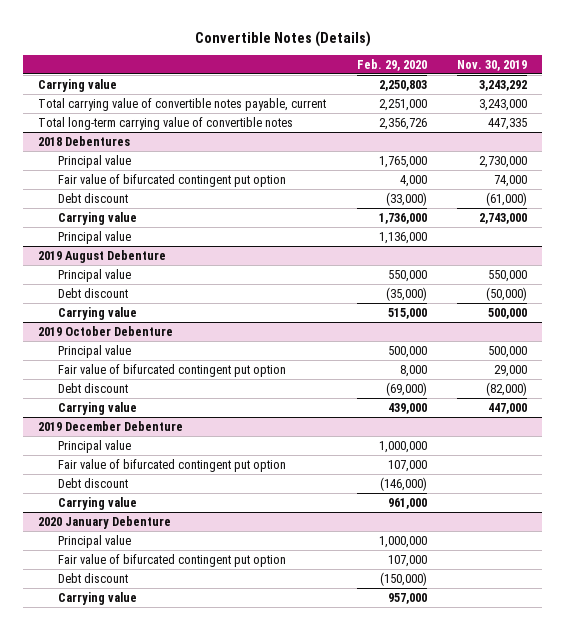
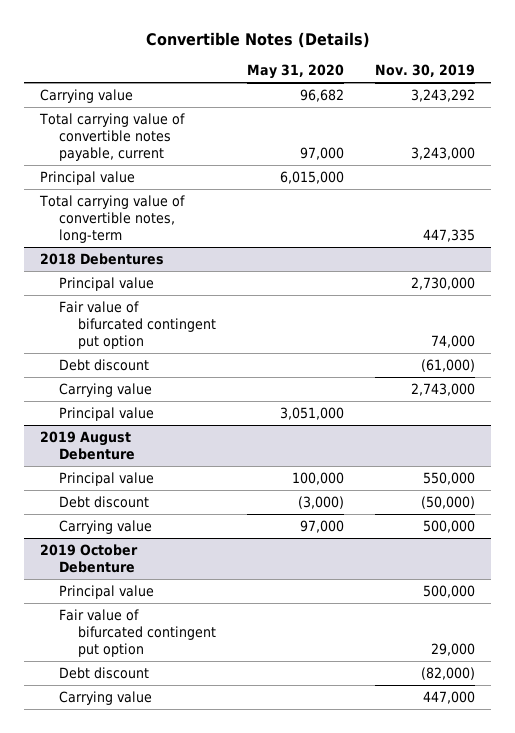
[356,58,427,71] Feb. 29, 2020 -> none
none -> [247,64,345,80] May 31, 2020
none -> [39,170,135,185] Principal value
[38,116,294,130] Total long-term carrying value of convertible notes -> [38,194,185,243] Total carrying value of convertible notes, long-term
[38,420,184,431] 2019 December Debenture -> none
[57,439,131,453] Principal value -> none
[57,458,286,472] Fair value of bifurcated contingent put option -> none
[57,477,128,488] Debt discount -> none
[57,496,137,510] Carrying value -> none
[38,515,172,529] 2020 January Debenture -> none
[57,534,131,548] Principal value -> none
[57,553,286,567] Fair value of bifurcated contingent put option -> none
[57,572,128,583] Debt discount -> none
[57,591,137,605] Carrying value -> none

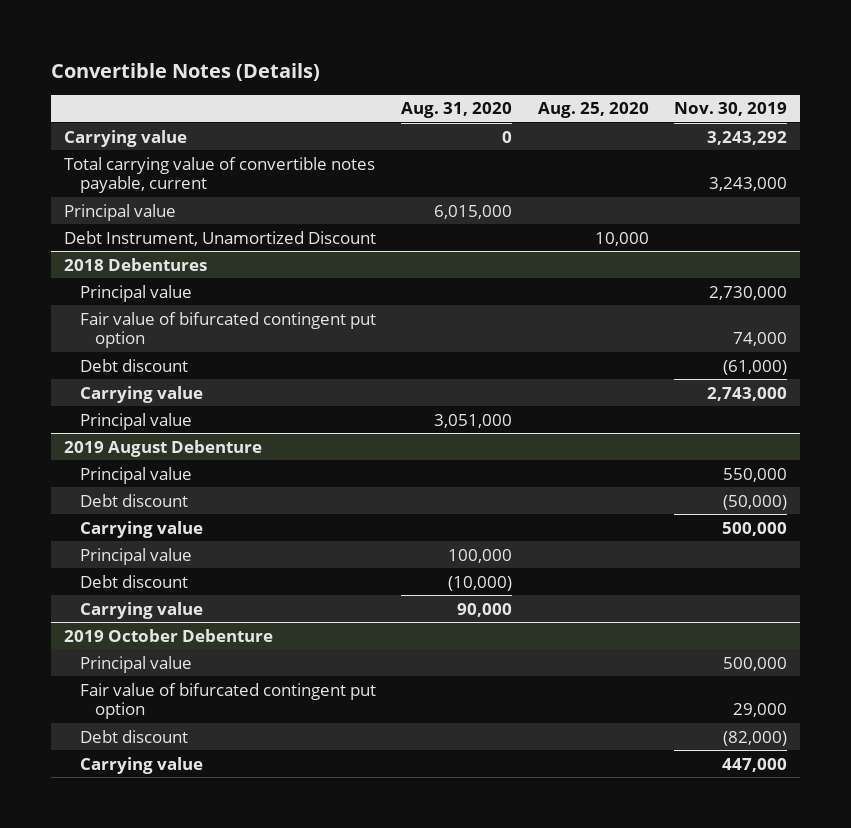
[247,64,345,80] May 31, 2020 -> none
none -> [401,102,513,119] Aug. 31, 2020
none -> [537,102,649,119] Aug. 25, 2020
[38,194,185,243] Total carrying value of convertible notes, long-term -> none
none -> [64,230,377,246] Debt Instrument, Unamortized Discount
none -> [79,547,192,565] Principal value
none -> [79,574,188,588] Debt discount
none -> [79,601,203,619] Carrying value

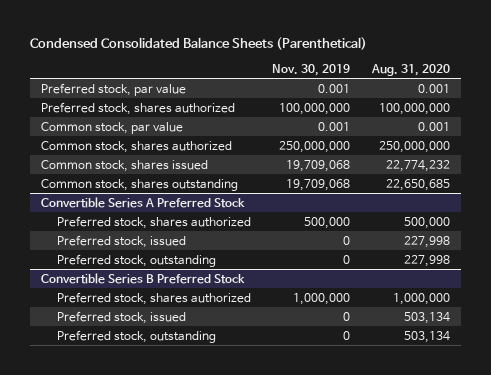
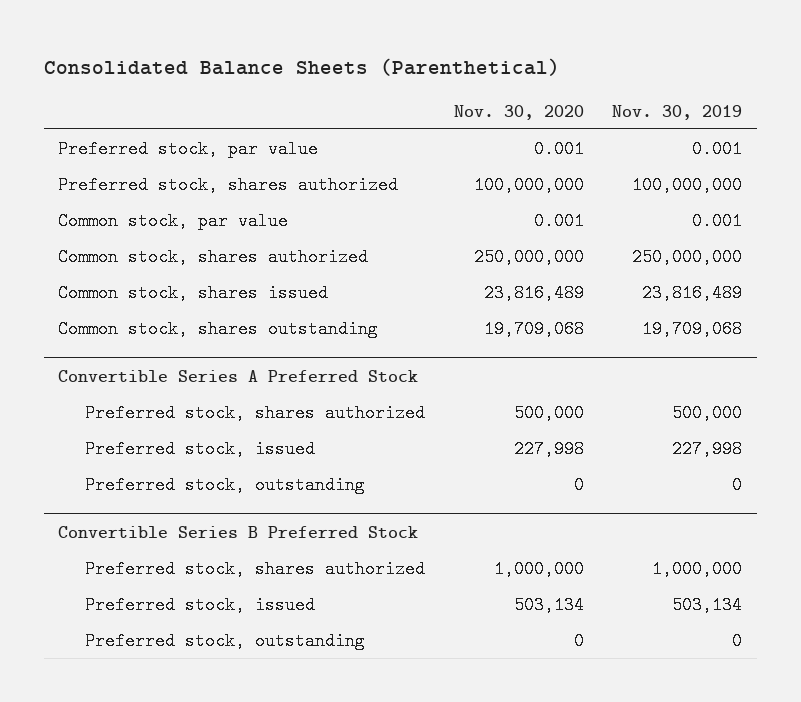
[30,37,368,51] Condensed Consolidated Balance Sheets (Parenthetical) -> [43,57,560,76] Consolidated Balance Sheets (Parenthetical)
[370,63,450,76] Aug. 31, 2020 -> none
none -> [453,104,584,120] Nov. 30, 2020
[286,159,351,172] 19,709,068 -> [642,283,743,302] 23,816,489
[343,235,351,245] 0 -> [672,439,743,458] 227,998
[343,311,351,321] 0 -> [672,595,743,614] 503,134

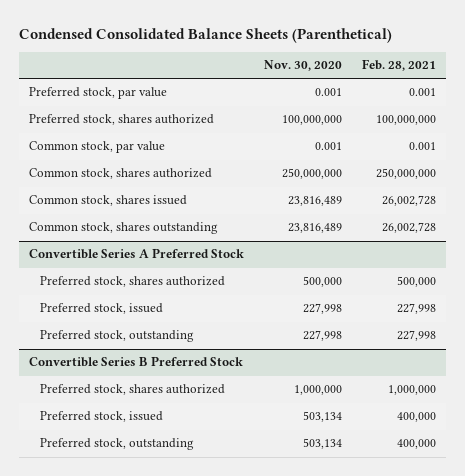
[43,57,560,76] Consolidated Balance Sheets (Parenthetical) -> [19,27,393,43] Condensed Consolidated Balance Sheets (Parenthetical)
[612,104,743,120] Nov. 30, 2019 -> none
none -> [362,59,437,72] Feb. 28, 2021
[483,319,584,338] 19,709,068 -> [288,223,343,234] 23,816,489
[573,475,584,494] 0 -> [303,330,343,342] 227,998
[573,631,584,650] 0 -> [303,438,343,450] 503,134

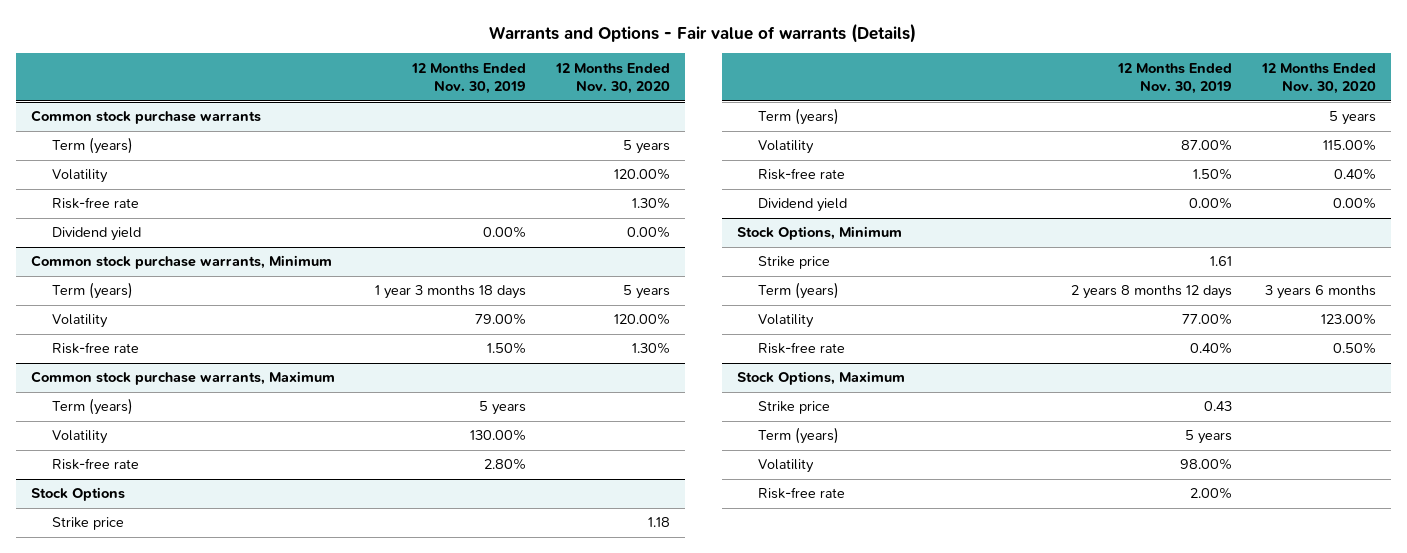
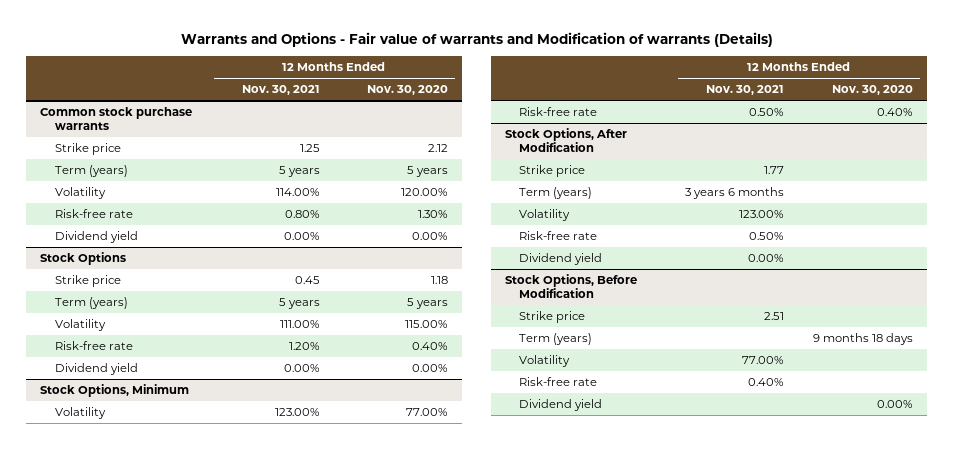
[489,22,917,43] Warrants and Options - Fair value of warrants (Details) -> [180,32,773,48] Warrants and Options - Fair value of warrants and Modification of warrants (Details)
[411,62,527,95] 12 Months Ended Nov. 30, 2019 -> none
none -> [241,85,320,96] Nov. 30, 2021
none -> [54,143,121,156] Strike price
[31,255,333,270] Common stock purchase warrants, Minimum -> none
[52,282,134,300] Term (years) -> none
[52,314,109,329] Volatility -> none
[52,342,140,355] Risk-free rate -> none
[31,371,336,386] Common stock purchase warrants, Maximum -> none
[52,398,134,416] Term (years) -> none
[52,430,109,445] Volatility -> none
[52,458,140,471] Risk-free rate -> none
[757,256,830,270] Strike price -> none
[757,282,839,300] Term (years) -> none
[736,371,905,386] Stock Options, Maximum -> none
[1320,313,1376,326] 123.00% -> [405,408,448,417] 77.00%
[1332,342,1376,355] 0.50% -> [876,108,913,117] 0.40%
none -> [505,128,628,152] Stock Options, After Modification
none -> [519,253,603,266] Dividend yield
none -> [505,274,638,298] Stock Options, Before Modification
none -> [519,311,586,324] Strike price
none -> [519,333,593,346] Term (years)
none -> [519,355,571,368] Volatility
none -> [519,377,598,387] Risk-free rate
none -> [519,399,603,412] Dividend yield

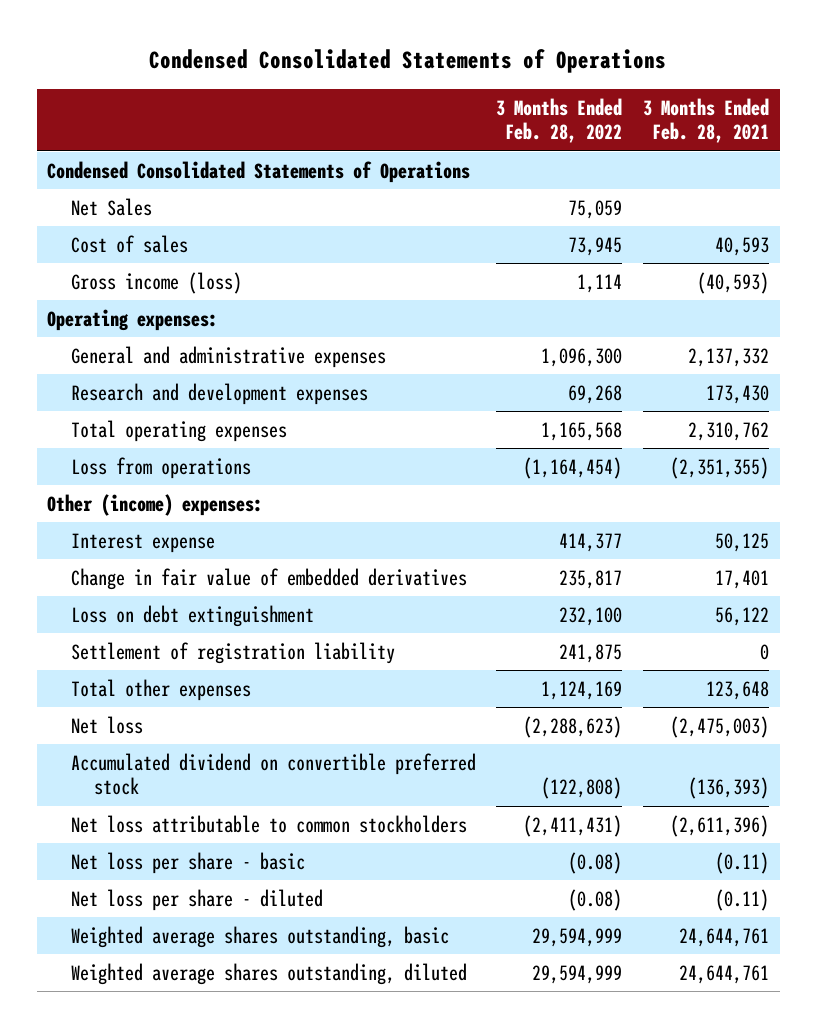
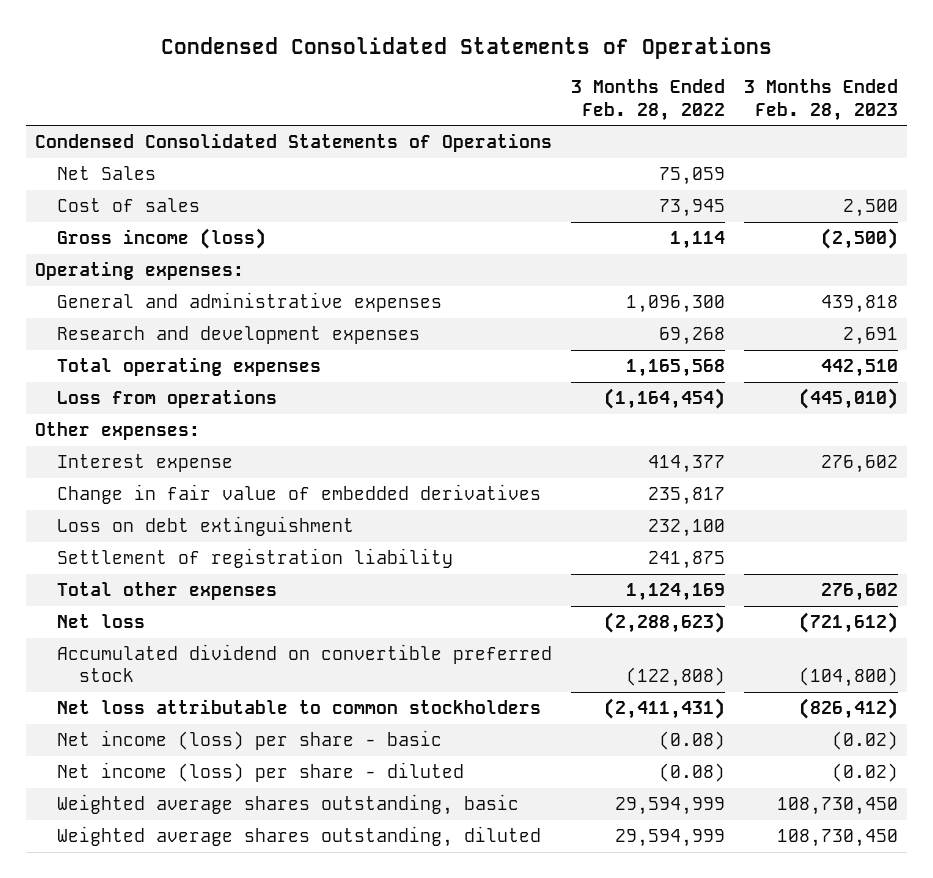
[643,97,770,144] 3 Months Ended Feb. 28, 2021 -> none
none -> [744,79,899,121] 3 Months Ended Feb. 28, 2023
[46,493,263,516] Other (income) expenses: -> [35,421,201,440] Other expenses:
[70,851,305,874] Net loss per share - basic -> [56,729,442,750] Net income (loss) per share - basic
[70,888,323,911] Net loss per share - diluted -> [56,761,464,782] Net income (loss) per share - diluted

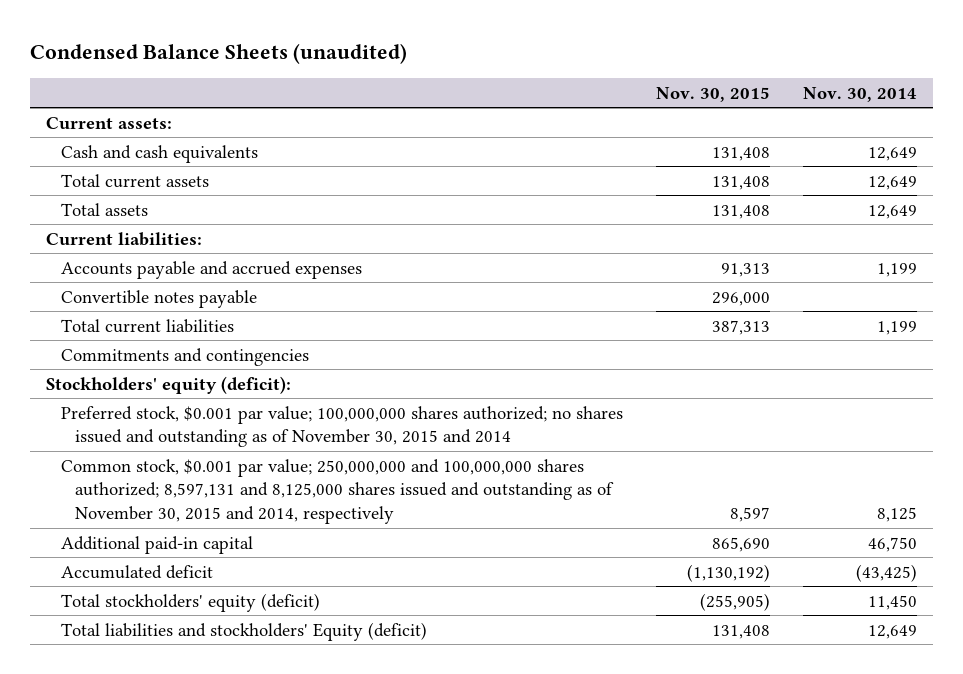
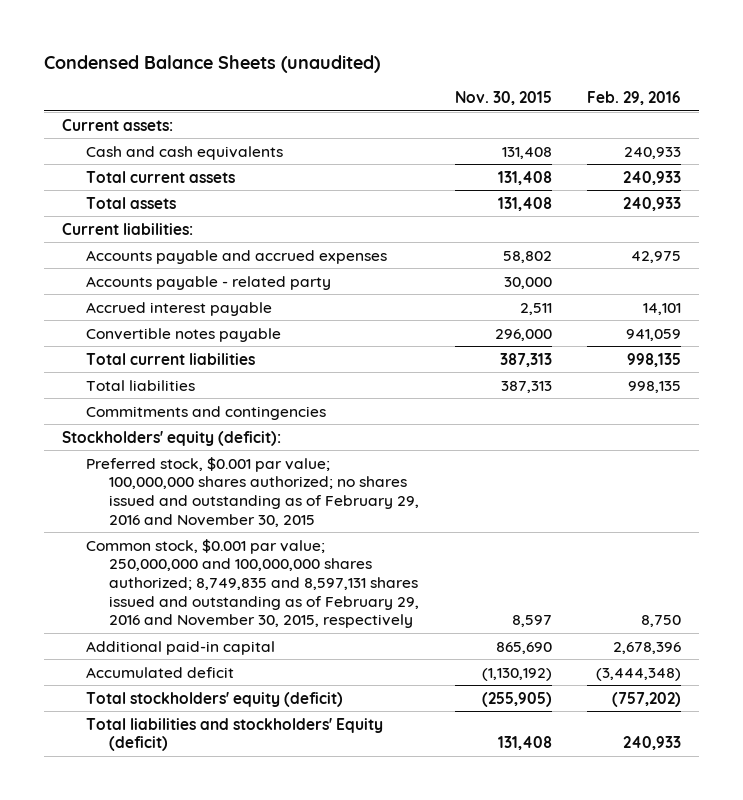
[802,86,917,102] Nov. 30, 2014 -> none
none -> [587,91,682,106] Feb. 29, 2016
[720,262,770,277] 91,313 -> [502,250,552,263] 58,802
none -> [85,275,331,290] Accounts payable - related party
none -> [85,301,272,316] Accrued interest payable
none -> [85,379,195,391] Total liabilities
[60,405,623,448] Preferred stock, $0.001 par value; 100,000,000 shares authorized; no shares issued and outstanding as of November 30, 2015 and 2014 -> [85,456,420,527] Preferred stock, $0.001 par value; 100,000,000 shares authorized; no shares issued and outstanding as of February 29, 2016 and November 30, 2015
[60,458,614,525] Common stock, $0.001 par value; 250,000,000 and 100,000,000 shares authorized; 8,597,131 and 8,125,000 shares issued and outstanding as of November 30, 2015 and 2014, respectively -> [85,538,420,629] Common stock, $0.001 par value; 250,000,000 and 100,000,000 shares authorized; 8,749,835 and 8,597,131 shares issued and outstanding as of February 29, 2016 and November 30, 2015, respectively

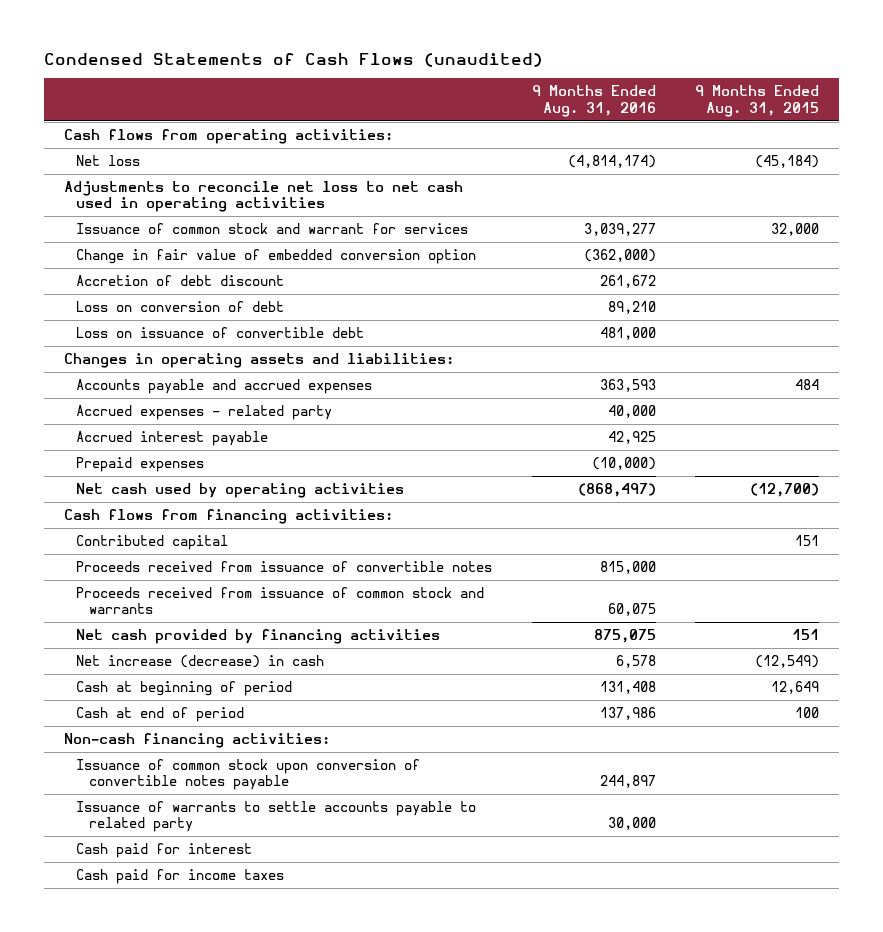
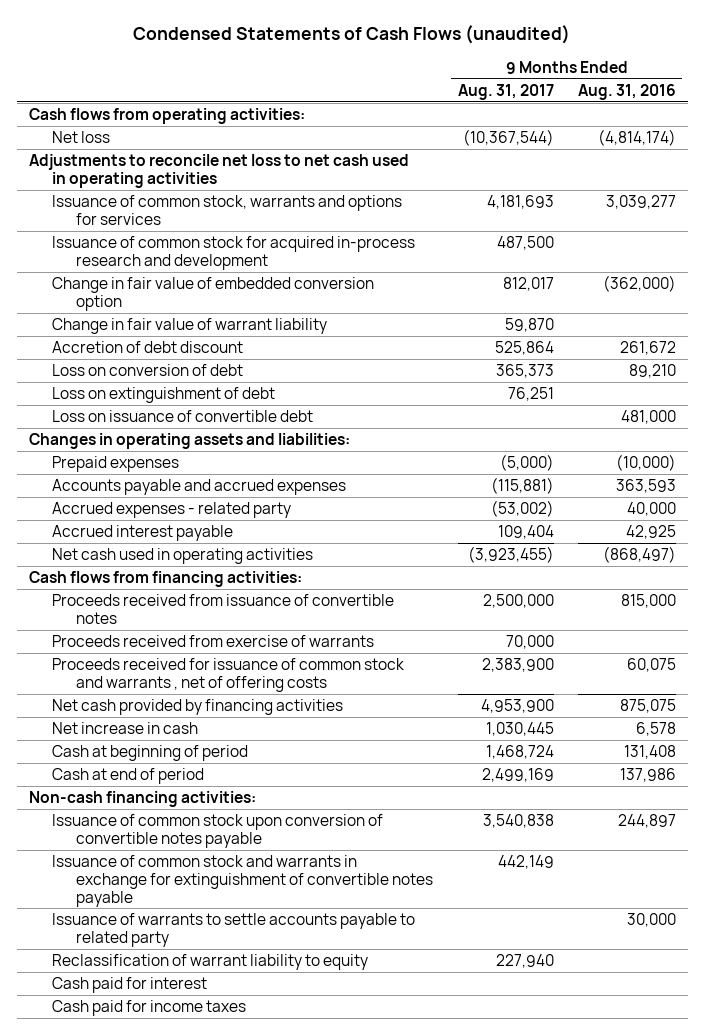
[695,85,820,117] 9 Months Ended Aug. 31, 2015 -> none
none -> [457,83,554,100] Aug. 31, 2017
[76,223,469,235] Issuance of common stock and warrant for services -> [52,195,403,225] Issuance of common stock, warrants and options for services
none -> [52,236,416,270] Issuance of common stock for acquired in-process research and development
none -> [52,318,328,335] Change in fair value of warrant liability
none -> [52,387,276,404] Loss on extinguishment of debt
[76,457,205,473] Prepaid expenses -> [52,456,180,473] Prepaid expenses
[76,483,405,499] Net cash used by operating activities -> [52,548,314,565] Net cash used in operating activities
[76,535,229,551] Contributed capital -> none
none -> [52,635,375,648] Proceeds received from exercise of warrants
[76,587,485,615] Proceeds received from issuance of common stock and warrants -> [52,658,405,692] Proceeds received for issuance of common stock and warrants , net of offering costs
[76,655,325,669] Net increase (decrease) in cash -> [52,722,199,735] Net increase in cash
none -> [52,855,434,907] Issuance of common stock and warrants in exchange for extinguishment of convertible notes payable
none -> [52,954,369,971] Reclassification of warrant liability to equity

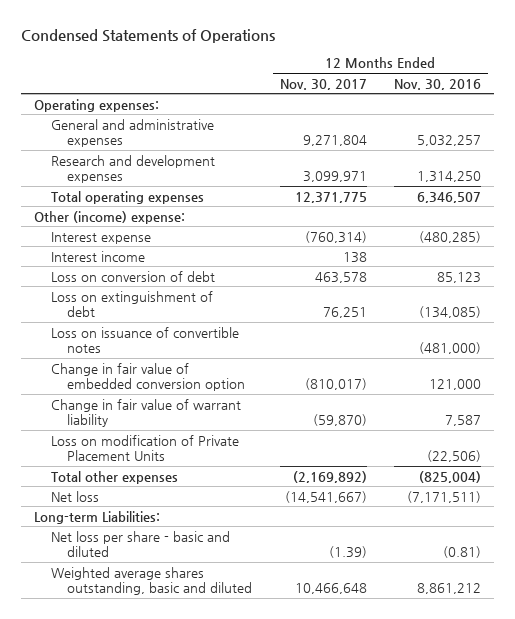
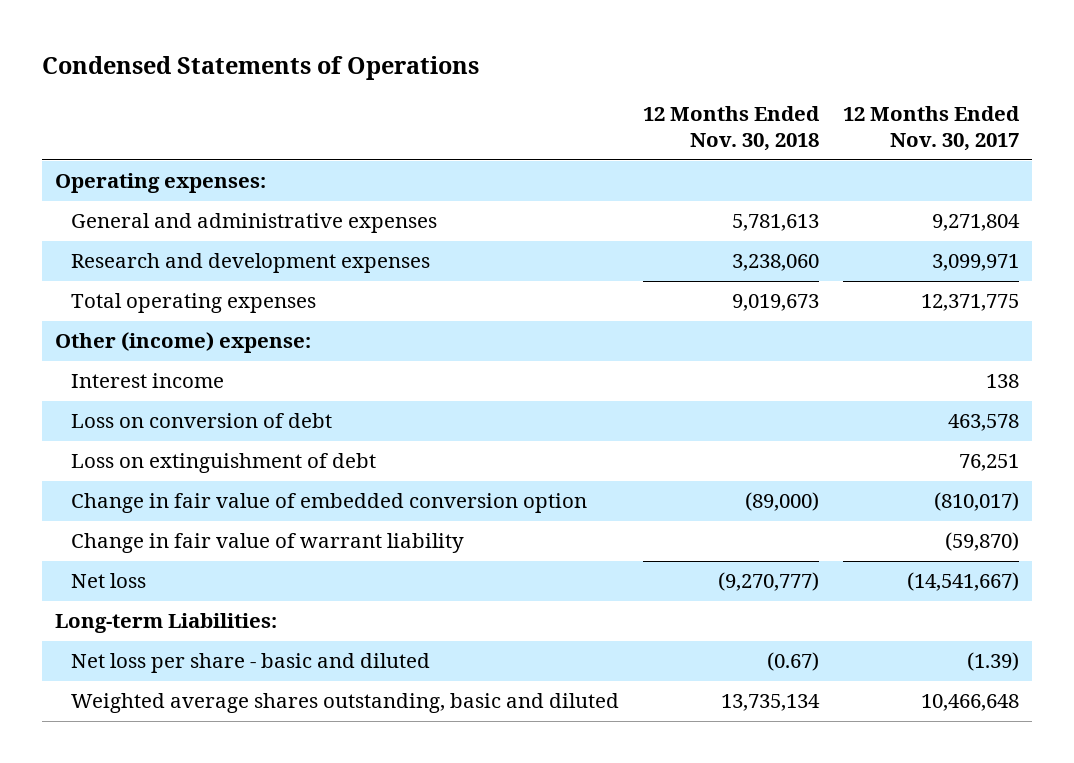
[393,78,481,90] Nov. 30, 2016 -> none
none -> [642,106,820,152] 12 Months Ended Nov. 30, 2018
[50,231,151,244] Interest expense -> none
[50,326,239,354] Loss on issuance of convertible notes -> none
[50,434,239,462] Loss on modification of Private Placement Units -> none
[50,470,178,484] Total other expenses -> none

